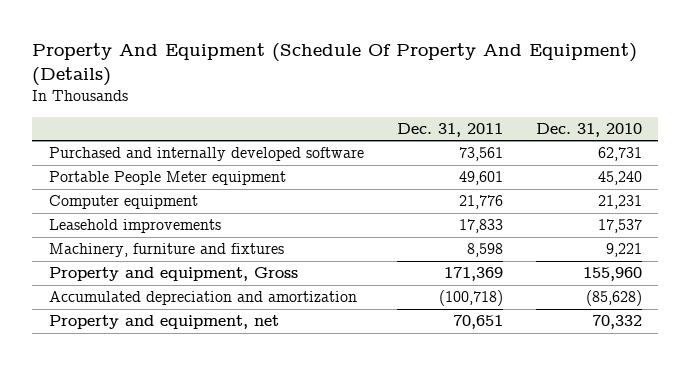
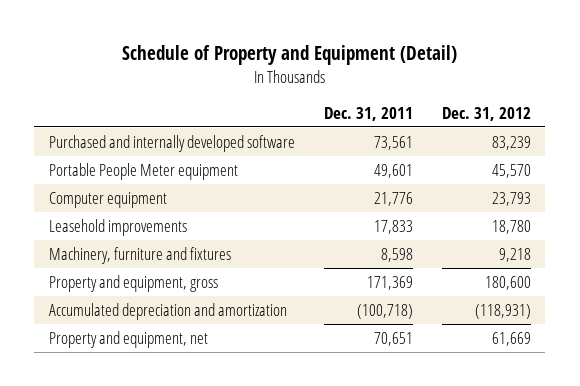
[32,43,638,87] Property And Equipment (Schedule Of Property And Equipment) (Details) -> [121,45,457,66] Schedule of Property and Equipment (Detail)
[535,122,642,137] Dec. 31, 2010 -> none
none -> [441,106,531,121] Dec. 31, 2012
[48,267,298,282] Property and equipment, Gross -> [48,274,218,292] Property and equipment, gross

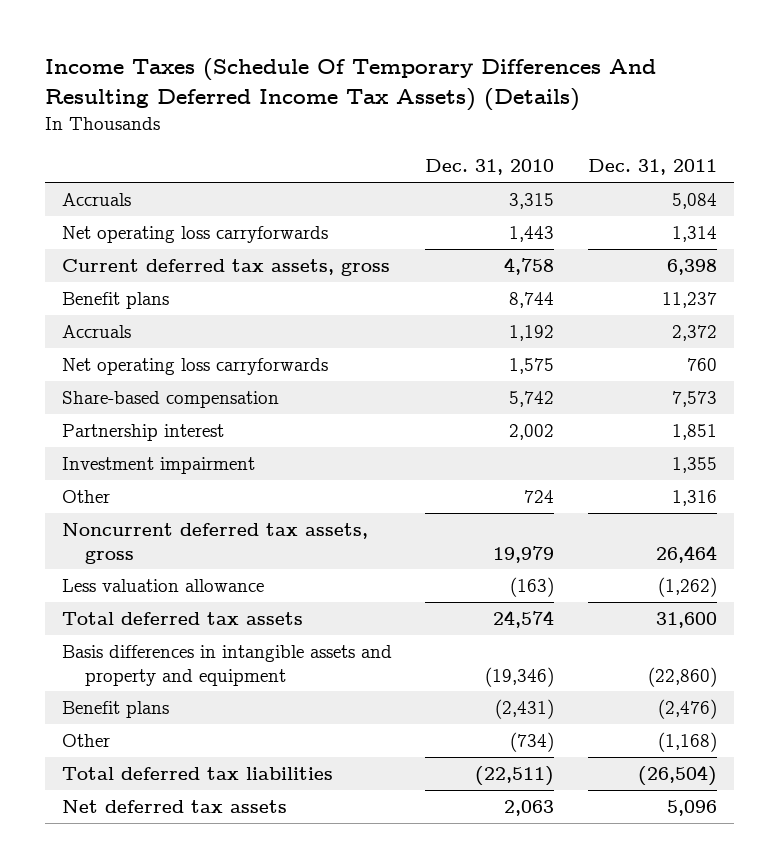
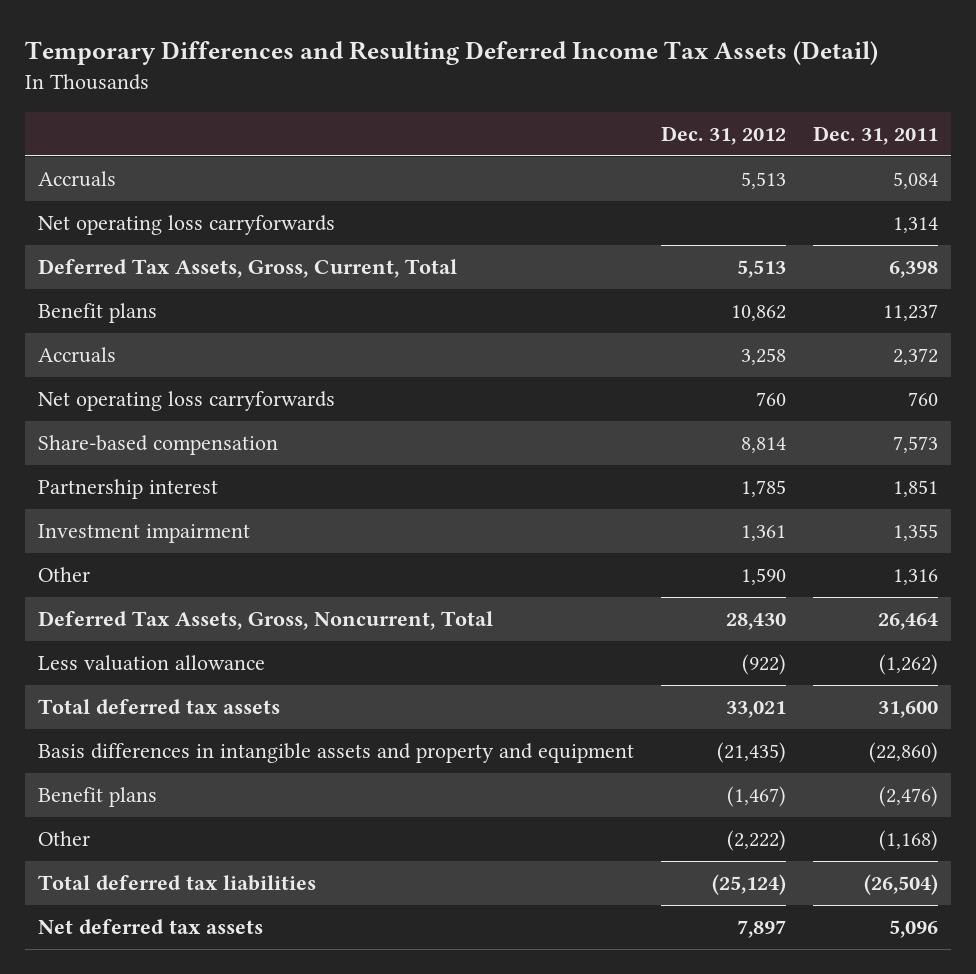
[44,58,656,112] Income Taxes (Schedule Of Temporary Differences And Resulting Deferred Income Tax Assets) (Details) -> [24,41,878,66] Temporary Differences and Resulting Deferred Income Tax Assets (Detail)
[425,159,555,176] Dec. 31, 2010 -> none
none -> [660,125,786,145] Dec. 31, 2012
[61,259,390,277] Current deferred tax assets, gross -> [38,259,458,279] Deferred Tax Assets, Gross, Current, Total
[61,523,368,564] Noncurrent deferred tax assets, gross -> [38,611,494,631] Deferred Tax Assets, Gross, Noncurrent, Total

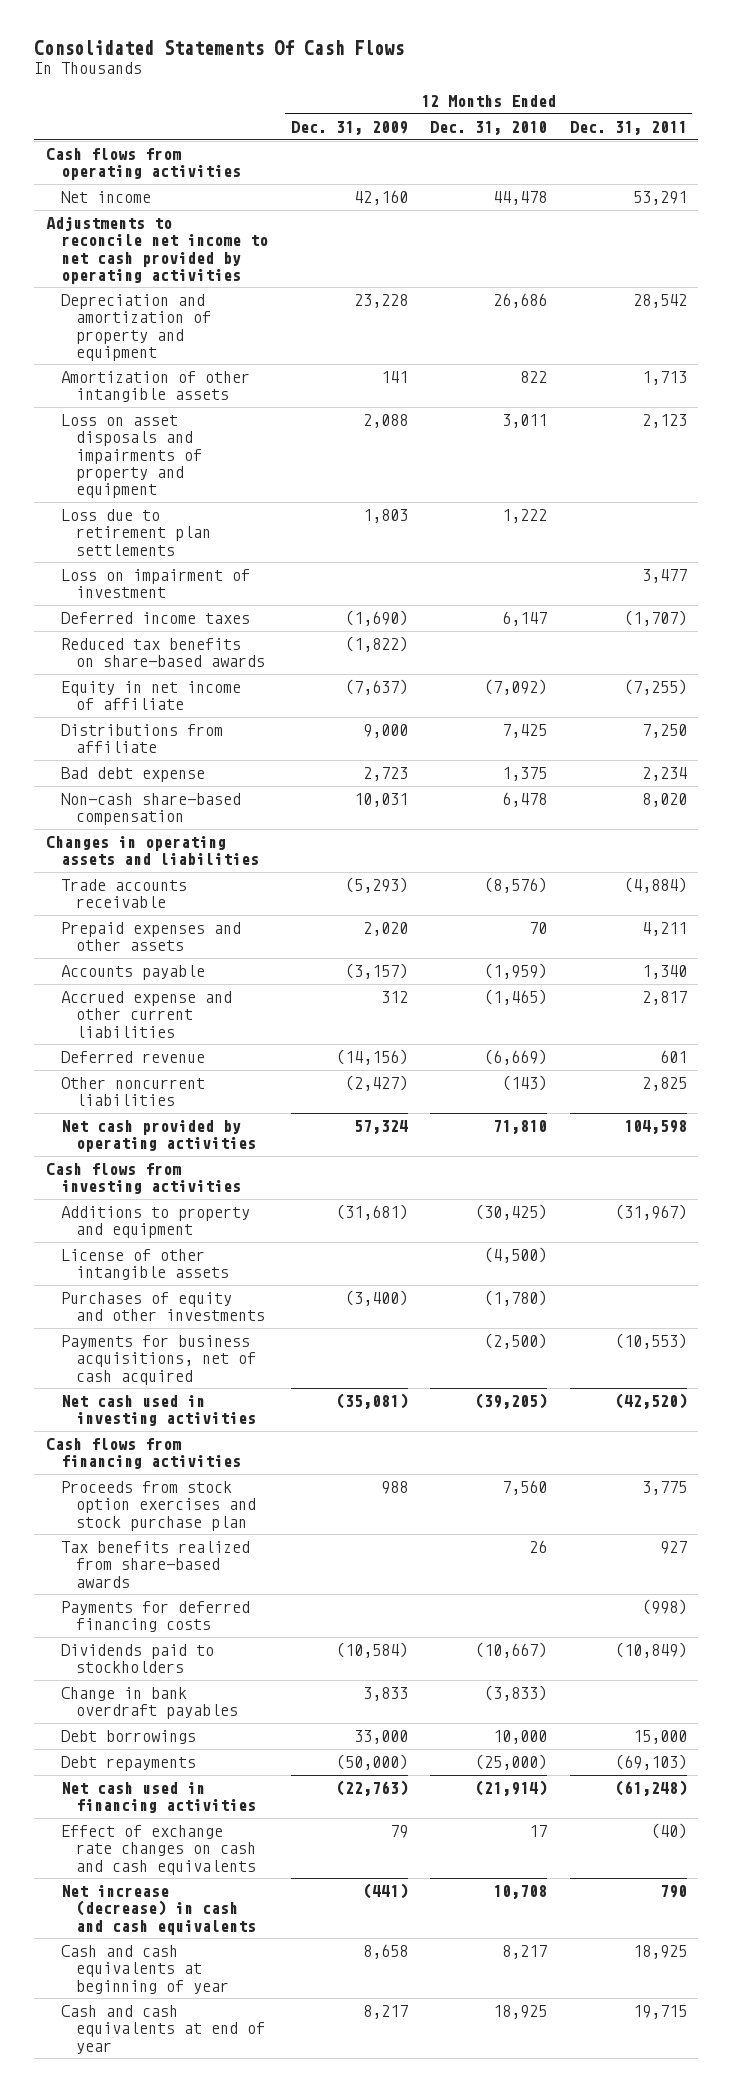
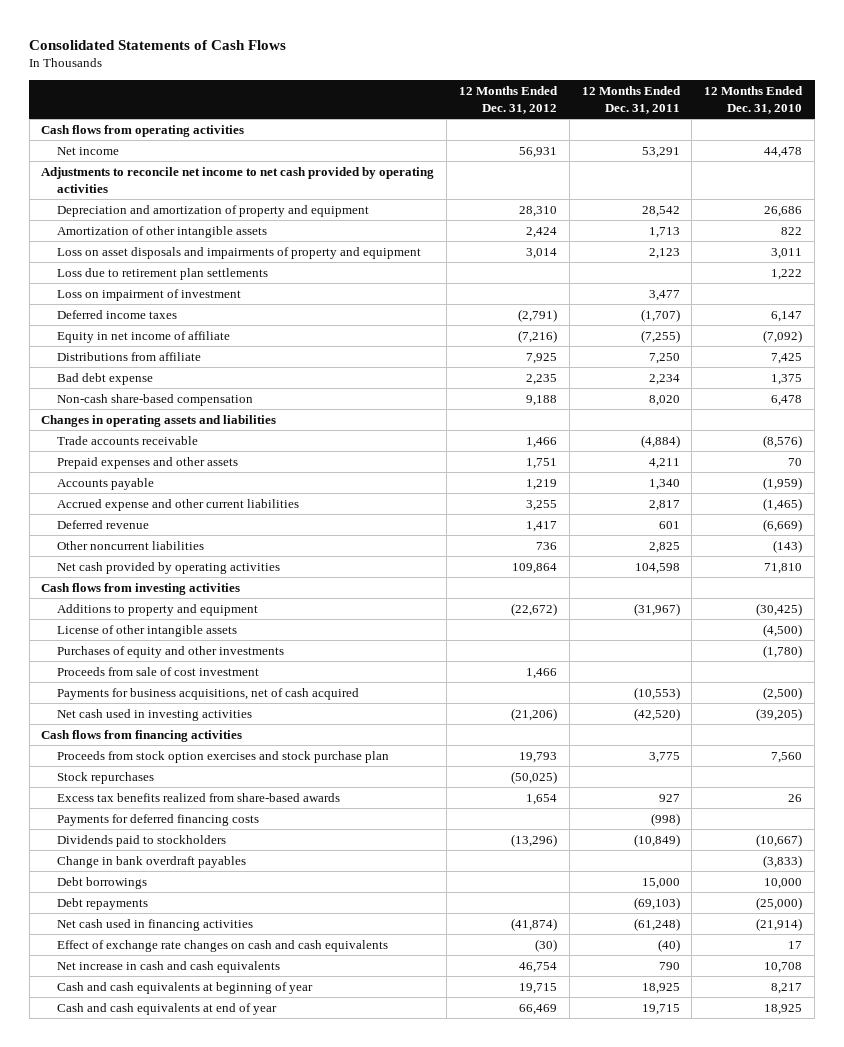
[34,40,405,56] Consolidated Statements Of Cash Flows -> [29,39,287,50] Consolidated Statements of Cash Flows
[290,121,408,136] Dec. 31, 2009 -> none
none -> [459,86,559,114] 12 Months Ended Dec. 31, 2012
[60,638,266,668] Reduced tax benefits on share-based awards -> none
none -> [57,666,260,676] Proceeds from sale of cost investment
none -> [57,771,155,784] Stock repurchases
[60,1541,250,1588] Tax benefits realized from share-based awards -> [57,792,341,802] Excess tax benefits realized from share-based awards
[60,1885,257,1935] Net increase (decrease) in cash and cash equivalents -> [57,960,281,973] Net increase in cash and cash equivalents

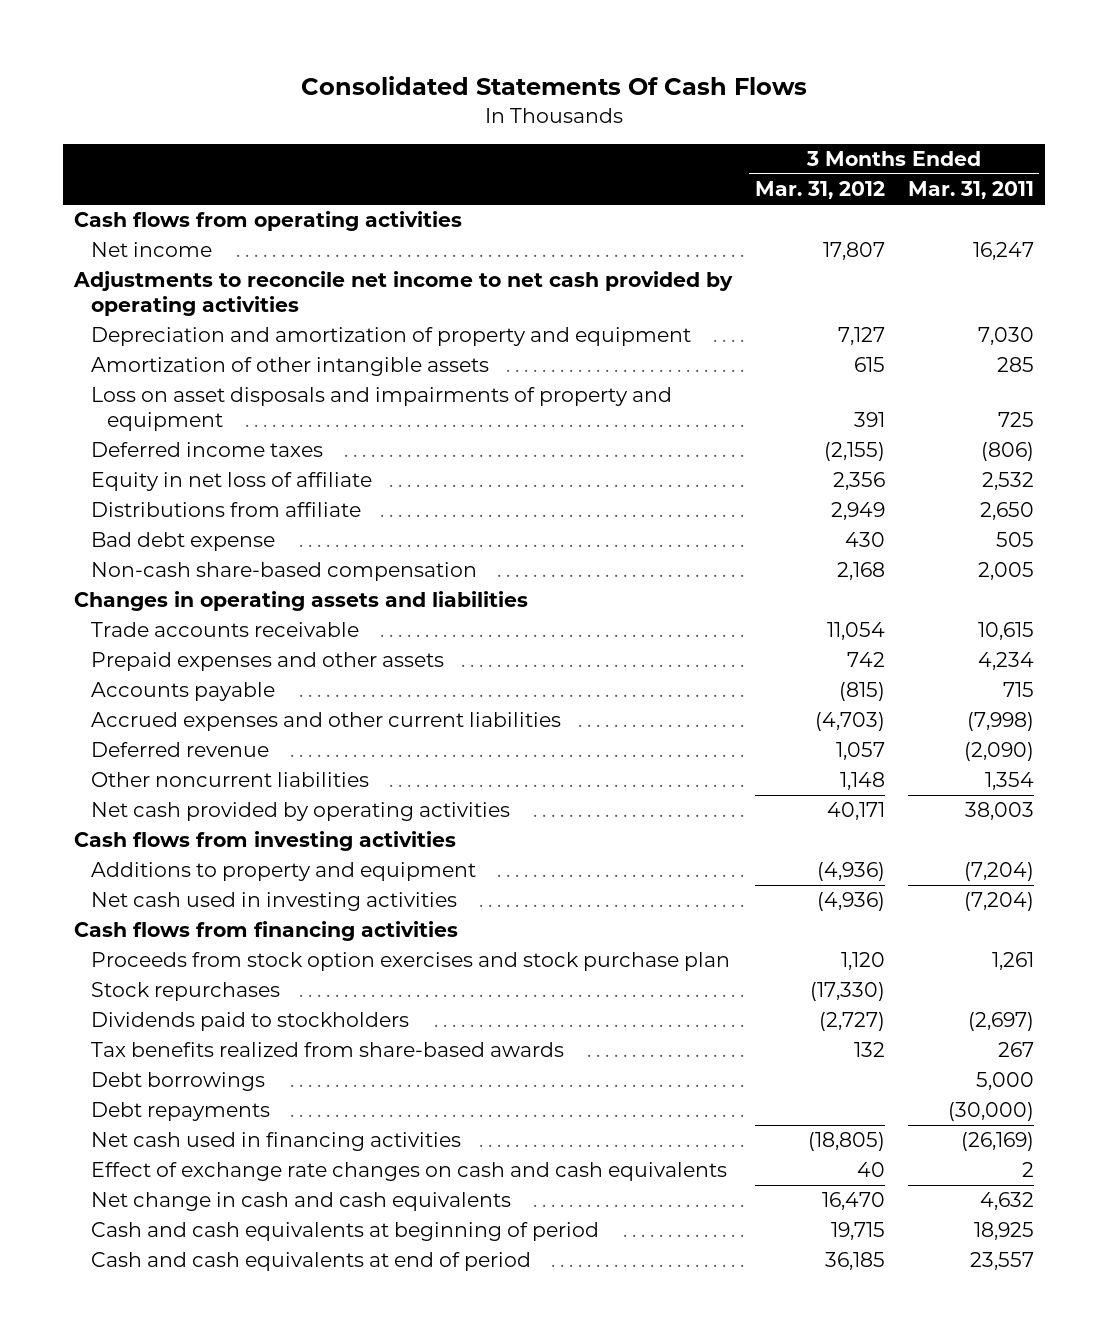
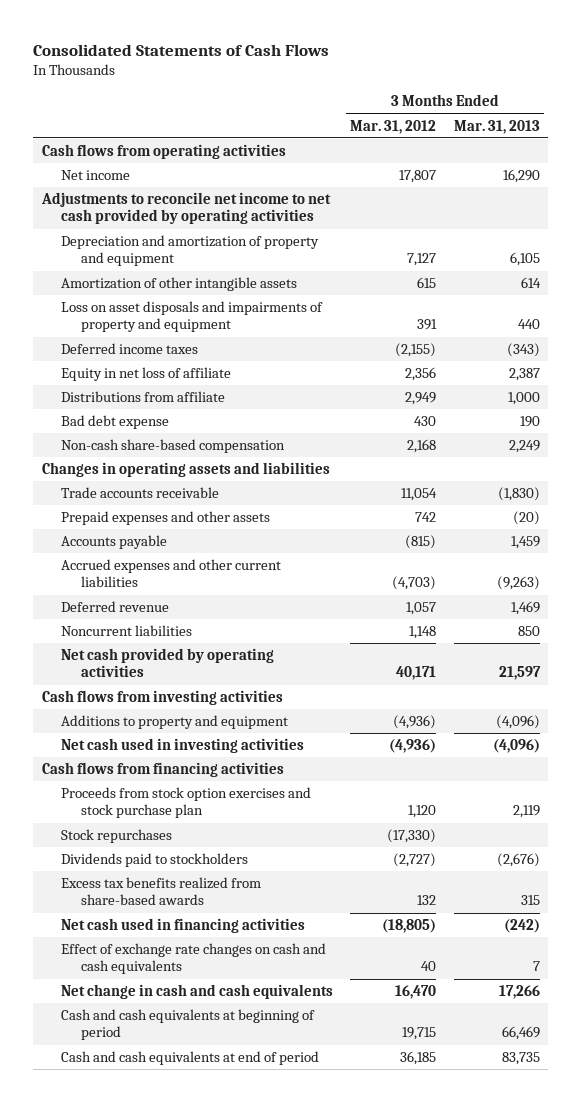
[300,76,807,96] Consolidated Statements Of Cash Flows -> [33,43,330,56] Consolidated Statements of Cash Flows
[907,181,1034,200] Mar. 31, 2011 -> none
none -> [453,119,540,134] Mar. 31, 2013
[90,772,369,788] Other noncurrent liabilities -> [61,625,193,637] Noncurrent liabilities
[90,1072,265,1092] Debt borrowings -> none
[90,1102,270,1122] Debt repayments -> none
[90,1042,564,1058] Tax benefits realized from share-based awards -> [61,877,262,906] Excess tax benefits realized from share-based awards

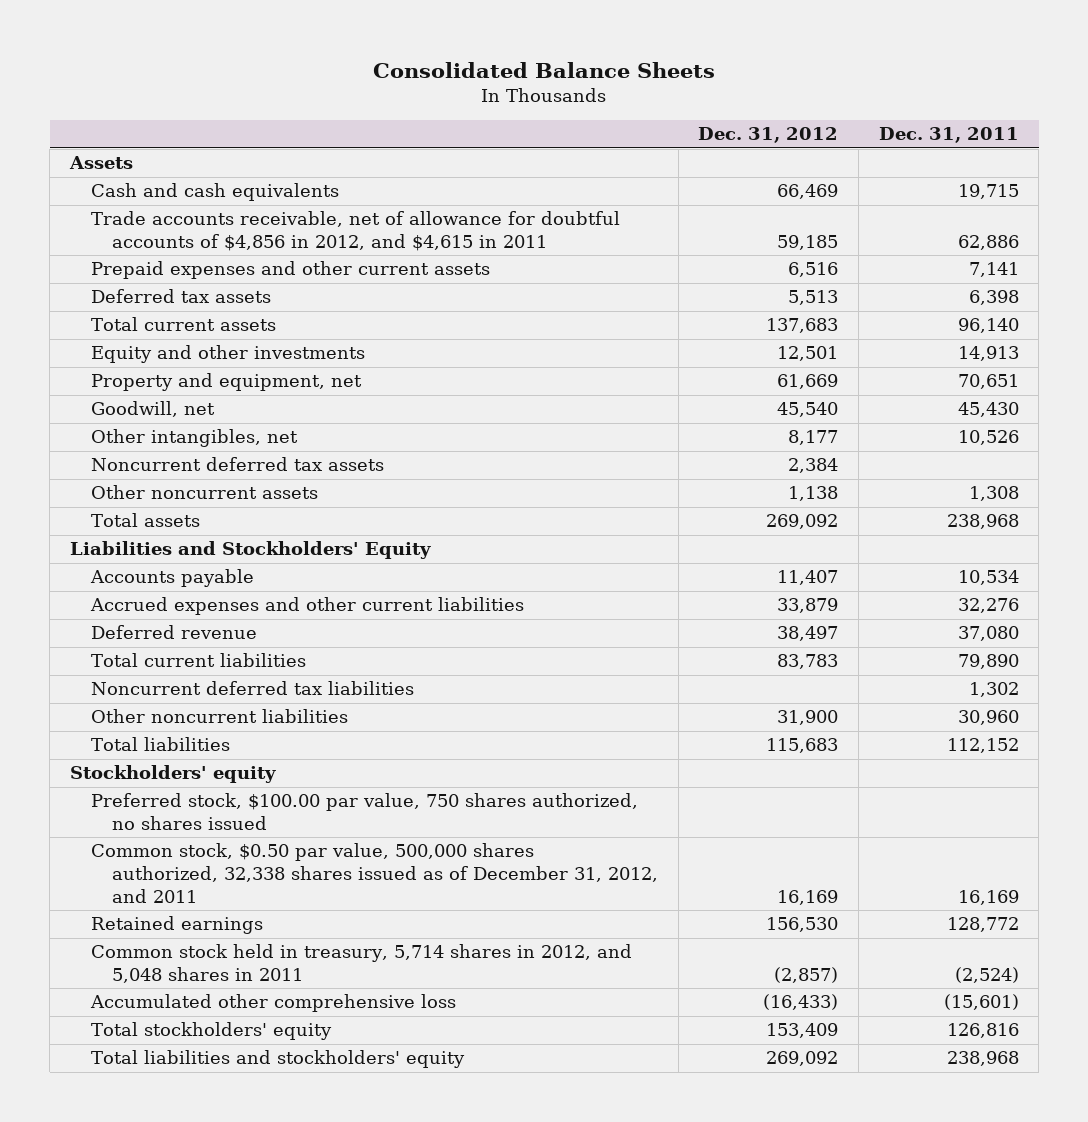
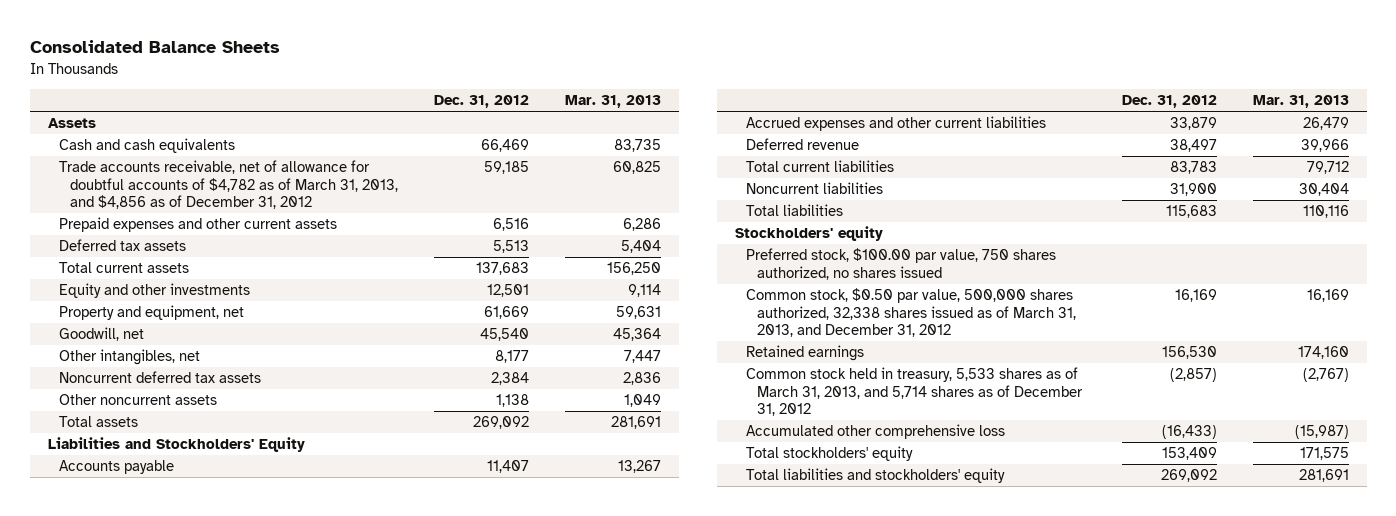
[878,127,1019,144] Dec. 31, 2011 -> none
none -> [565,95,662,109] Mar. 31, 2013
[91,211,621,252] Trade accounts receivable, net of allowance for doubtful accounts of $4,856 in 2012, and $4,615 in 2011 -> [59,160,399,210] Trade accounts receivable, net of allowance for doubtful accounts of $4,782 as of March 31, 2013, and $4,856 as of December 31, 2012
[91,681,415,696] Noncurrent deferred tax liabilities -> none
[91,709,349,724] Other noncurrent liabilities -> [746,182,884,195] Noncurrent liabilities
[91,843,659,903] Common stock, $0.50 par value, 500,000 shares authorized, 32,338 shares issued as of December 31, 2012, and 2011 -> [746,288,1077,338] Common stock, $0.50 par value, 500,000 shares authorized, 32,338 shares issued as of March 31, 2013, and December 31, 2012
[91,944,633,984] Common stock held in treasury, 5,714 shares in 2012, and 5,048 shares in 2011 -> [746,367,1084,417] Common stock held in treasury, 5,533 shares as of March 31, 2013, and 5,714 shares as of December 31, 2012

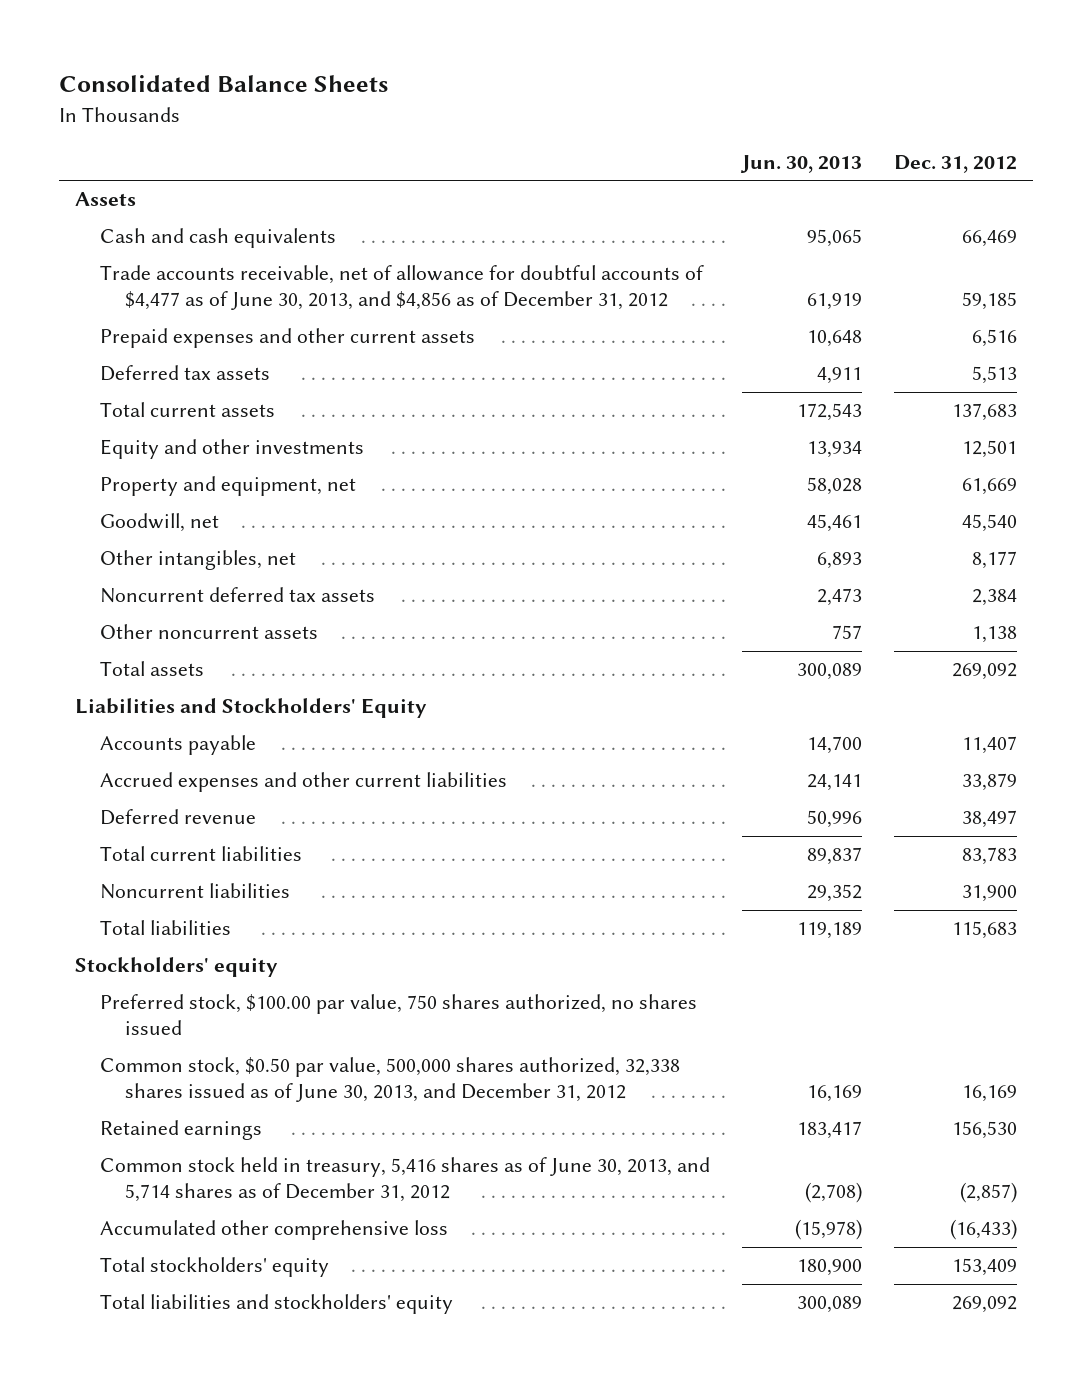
[565,95,662,109] Mar. 31, 2013 -> none
none -> [740,154,863,173] Jun. 30, 2013
[59,160,399,210] Trade accounts receivable, net of allowance for doubtful accounts of $4,782 as of March 31, 2013, and $4,856 as of December 31, 2012 -> [100,265,705,311] Trade accounts receivable, net of allowance for doubtful accounts of $4,477 as of June 30, 2013, and $4,856 as of December 31, 2012
[746,288,1077,338] Common stock, $0.50 par value, 500,000 shares authorized, 32,338 shares issued as of March 31, 2013, and December 31, 2012 -> [100,1057,681,1103] Common stock, $0.50 par value, 500,000 shares authorized, 32,338 shares issued as of June 30, 2013, and December 31, 2012
[746,367,1084,417] Common stock held in treasury, 5,533 shares as of March 31, 2013, and 5,714 shares as of December 31, 2012 -> [100,1157,711,1203] Common stock held in treasury, 5,416 shares as of June 30, 2013, and 5,714 shares as of December 31, 2012

